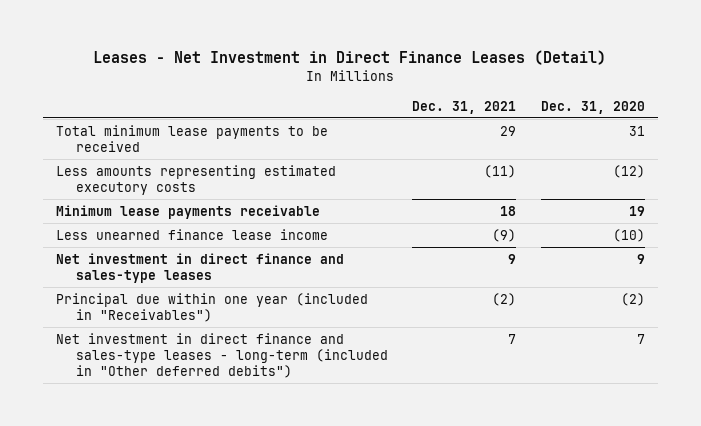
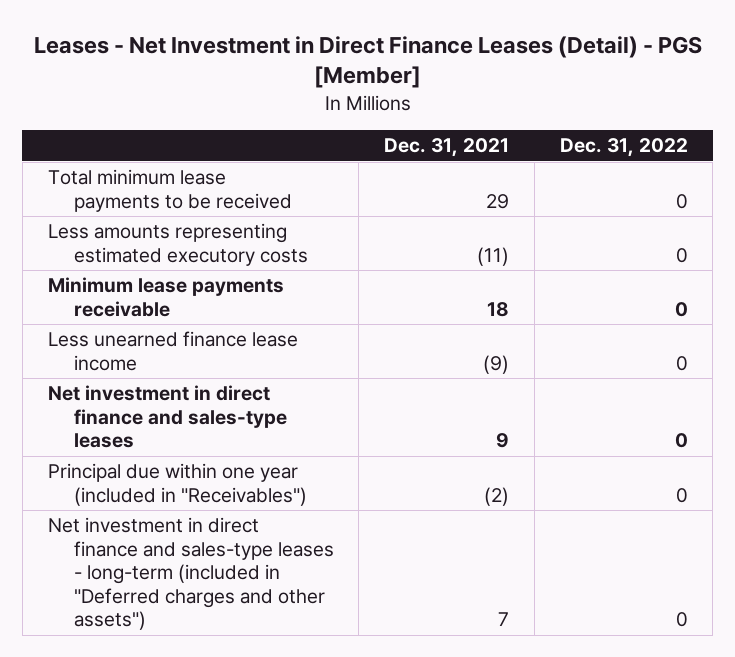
[93,50,607,66] Leases - Net Investment in Direct Finance Leases (Detail) -> [33,35,702,89] Leases - Net Investment in Direct Finance Leases (Detail) - PGS [Member]
[541,100,646,114] Dec. 31, 2020 -> none
none -> [559,138,688,158] Dec. 31, 2022
[55,332,388,378] Net investment in direct finance and sales-type leases - long-term (included in "Other deferred debits") -> [47,517,334,631] Net investment in direct finance and sales-type leases - long-term (included in "Deferred charges and other assets")

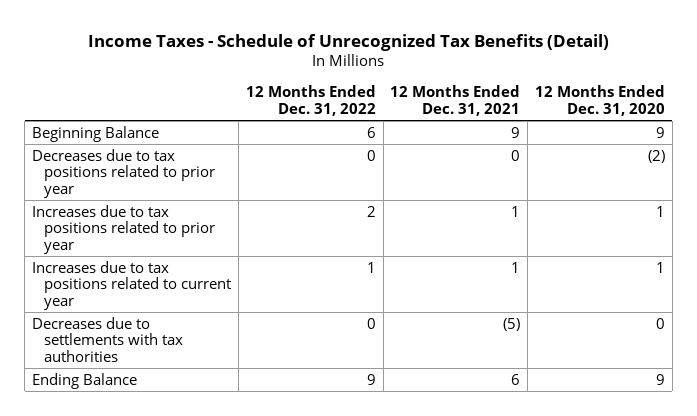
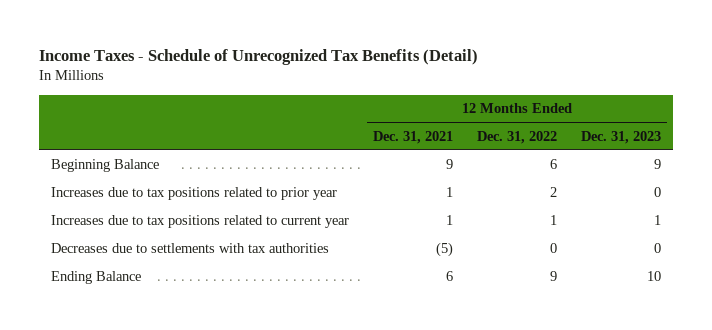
[534,85,665,116] 12 Months Ended Dec. 31, 2020 -> none
none -> [581,130,662,144] Dec. 31, 2023
[31,148,216,198] Decreases due to tax positions related to prior year -> none

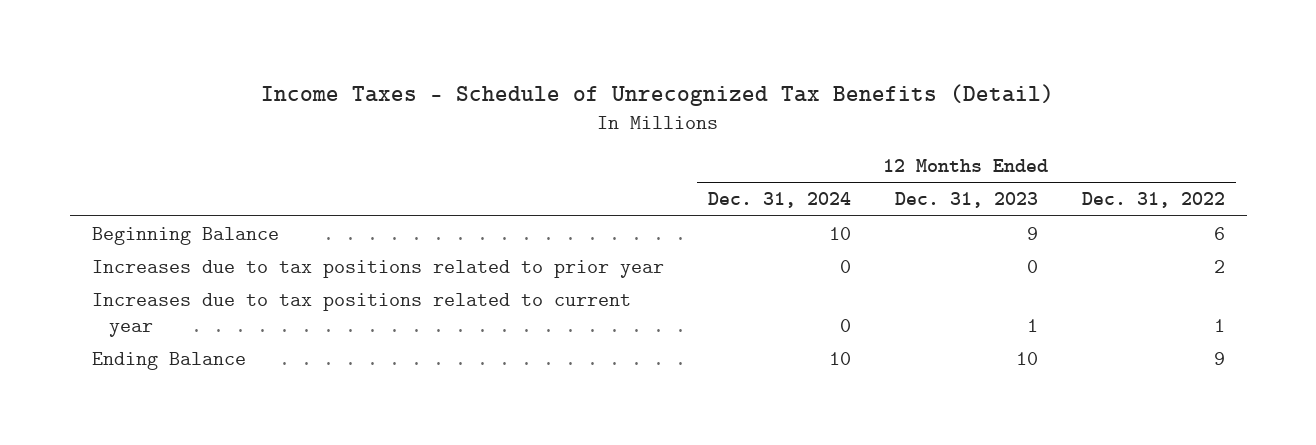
[372,130,453,144] Dec. 31, 2021 -> none
none -> [707,192,851,209] Dec. 31, 2024
[50,243,329,254] Decreases due to settlements with tax authorities -> none

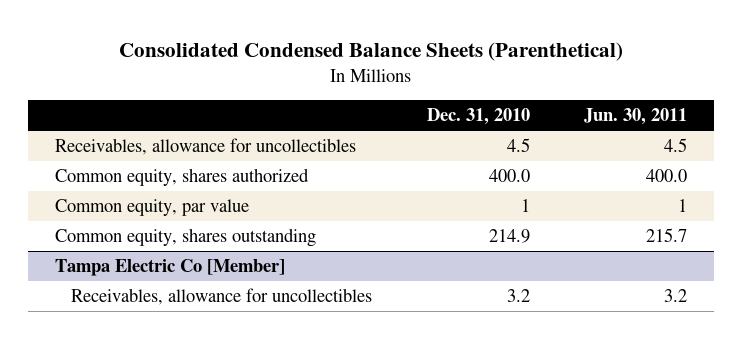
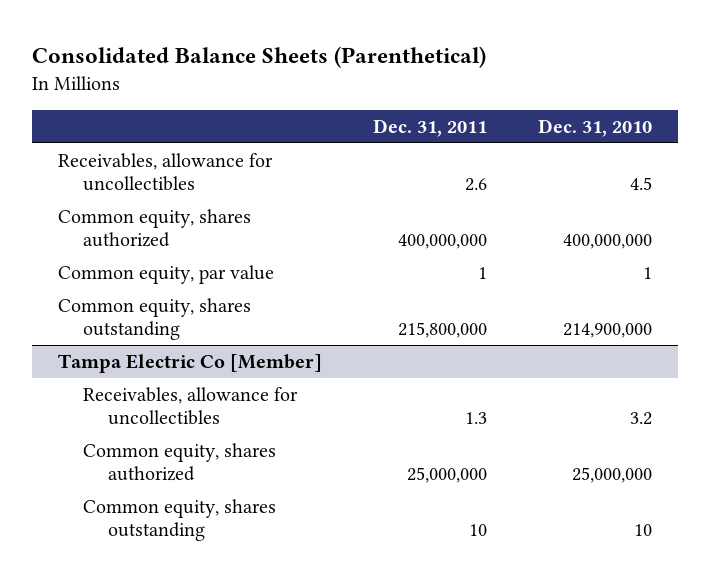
[119,41,624,61] Consolidated Condensed Balance Sheets (Parenthetical) -> [31,45,486,68] Consolidated Balance Sheets (Parenthetical)
[583,108,687,126] Jun. 30, 2011 -> none
none -> [372,118,487,137] Dec. 31, 2011
[488,169,530,183] 400.0 -> [563,233,653,249] 400,000,000
[488,229,530,244] 214.9 -> [563,322,653,338] 214,900,000
none -> [82,442,276,481] Common equity, shares authorized
none -> [82,498,276,541] Common equity, shares outstanding

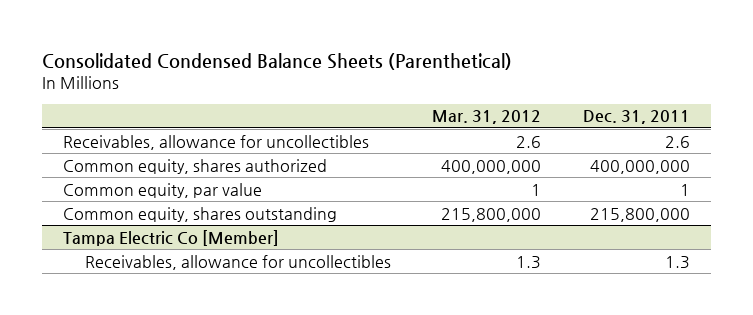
[31,45,486,68] Consolidated Balance Sheets (Parenthetical) -> [42,52,513,70] Consolidated Condensed Balance Sheets (Parenthetical)
[538,118,653,137] Dec. 31, 2010 -> none
none -> [432,110,542,125] Mar. 31, 2012
[82,442,276,481] Common equity, shares authorized -> none
[82,498,276,541] Common equity, shares outstanding -> none

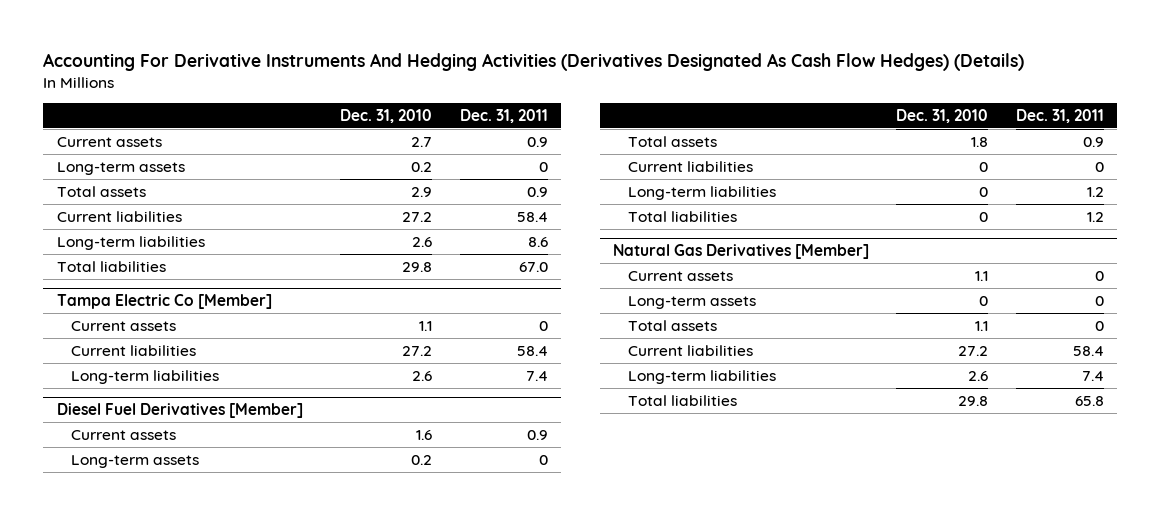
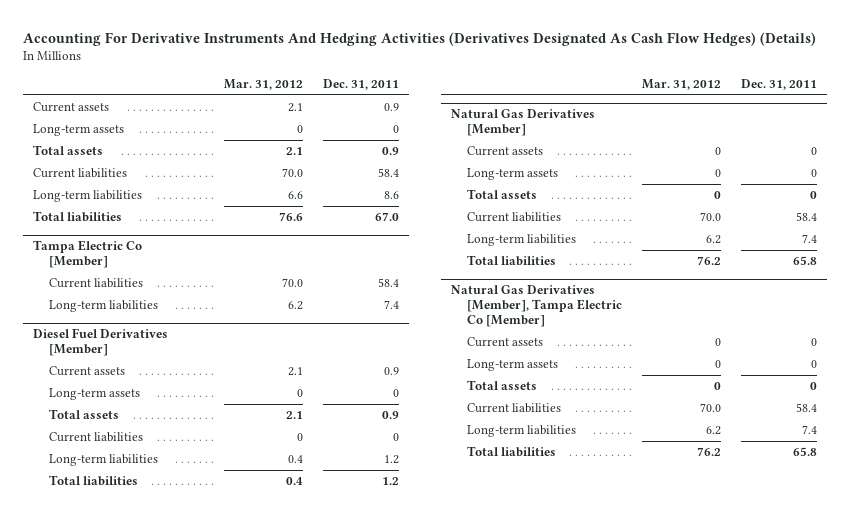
[340,108,433,123] Dec. 31, 2010 -> none
none -> [223,79,303,91] Mar. 31, 2012
[71,320,177,331] Current assets -> none
none -> [451,285,622,328] Natural Gas Derivatives [Member], Tampa Electric Co [Member]
none -> [466,336,543,347] Current assets
none -> [466,358,558,371] Long-term assets
none -> [466,379,537,390] Total assets
none -> [466,402,561,413] Current liabilities
none -> [466,424,576,437] Long-term liabilities
none -> [466,445,556,457] Total liabilities

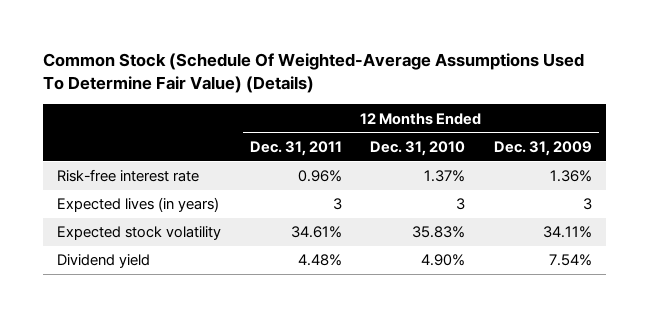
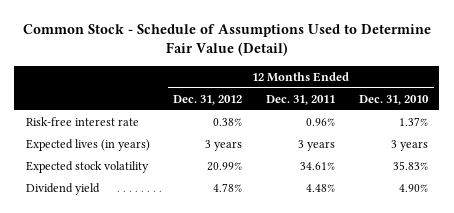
[42,53,584,94] Common Stock (Schedule Of Weighted-Average Assumptions Used To Determine Fair Value) (Details) -> [22,23,431,56] Common Stock - Schedule of Assumptions Used to Determine Fair Value (Detail)
[493,140,592,156] Dec. 31, 2009 -> none
none -> [173,94,243,105] Dec. 31, 2012
[332,198,342,211] 3 -> [298,140,336,152] 3 years
[456,198,466,211] 3 -> [390,140,428,152] 3 years

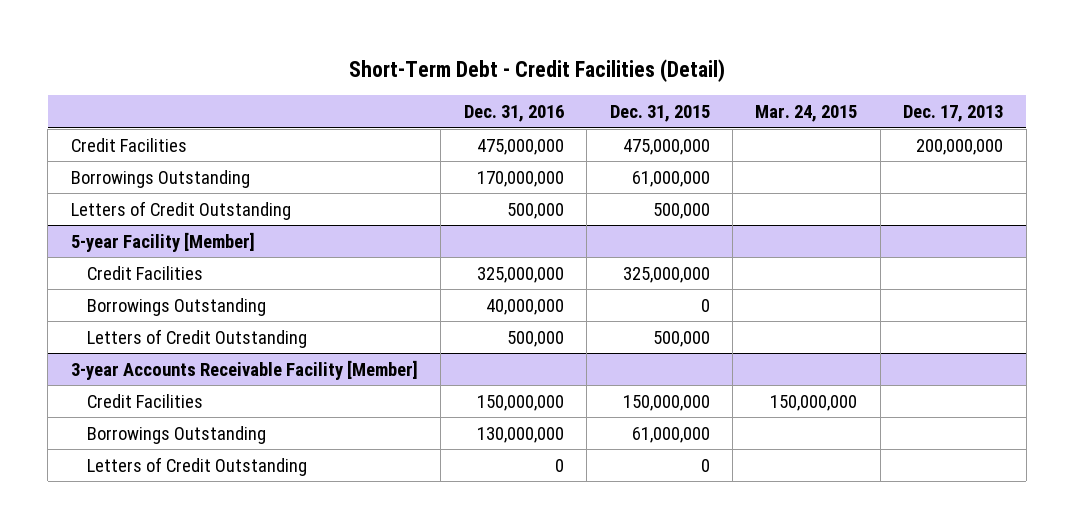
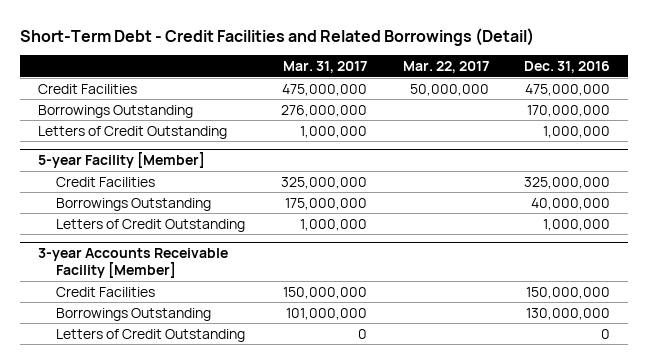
[349,58,726,82] Short-Term Debt - Credit Facilities (Detail) -> [20,27,535,46] Short-Term Debt - Credit Facilities and Related Borrowings (Detail)
[609,105,710,123] Dec. 31, 2015 -> none
[755,105,858,123] Mar. 24, 2015 -> none
[903,105,1004,123] Dec. 17, 2013 -> none
none -> [282,61,367,74] Mar. 31, 2017
none -> [402,61,489,74] Mar. 22, 2017
[506,202,564,219] 500,000 -> [543,125,611,138] 1,000,000
[506,330,564,347] 500,000 -> [543,218,611,231] 1,000,000

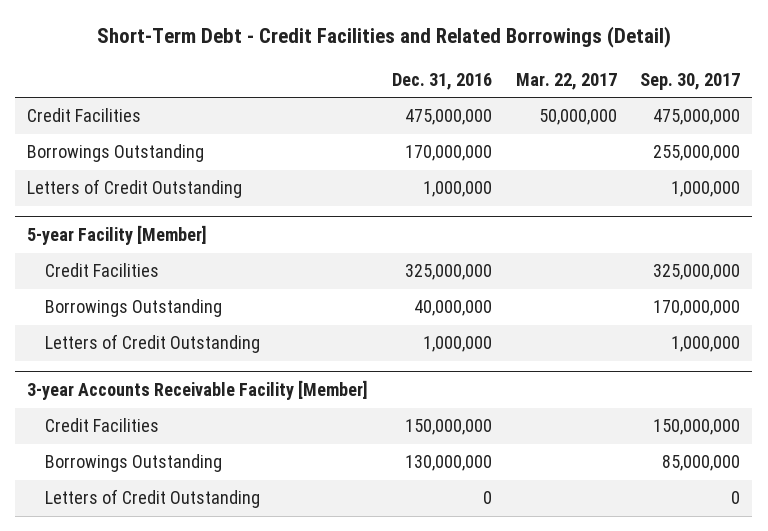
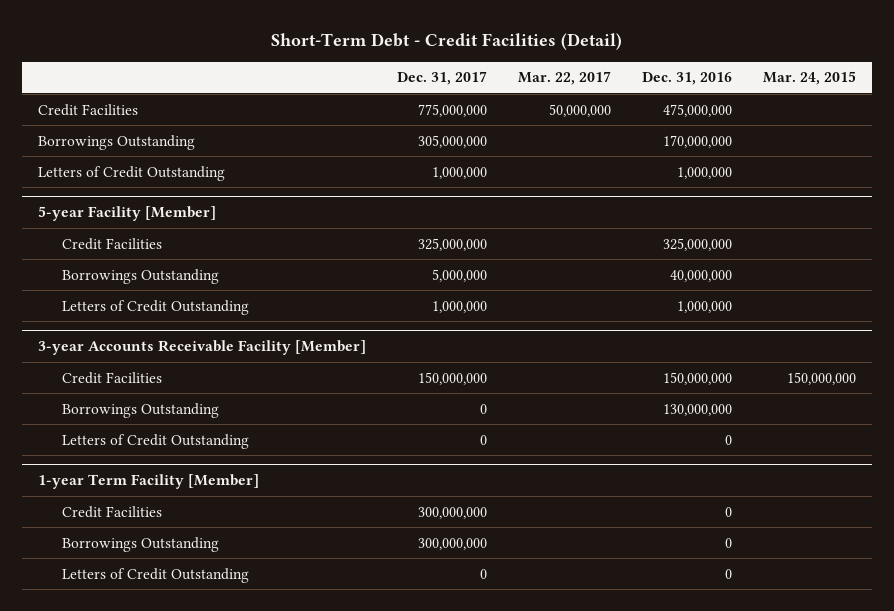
[96,26,671,49] Short-Term Debt - Credit Facilities and Related Borrowings (Detail) -> [271,33,623,51] Short-Term Debt - Credit Facilities (Detail)
[640,72,741,90] Sep. 30, 2017 -> none
none -> [397,71,488,86] Dec. 31, 2017
none -> [763,71,857,86] Mar. 24, 2015
none -> [37,474,259,490] 1-year Term Facility [Member]
none -> [61,505,162,518] Credit Facilities
none -> [61,536,219,552] Borrowings Outstanding
none -> [61,567,249,583] Letters of Credit Outstanding

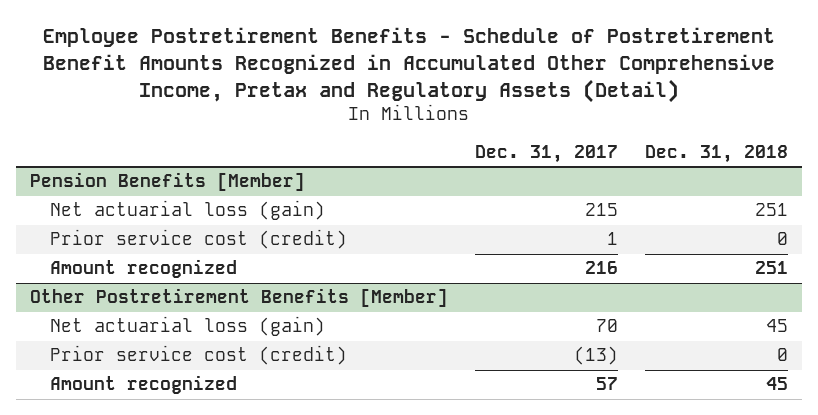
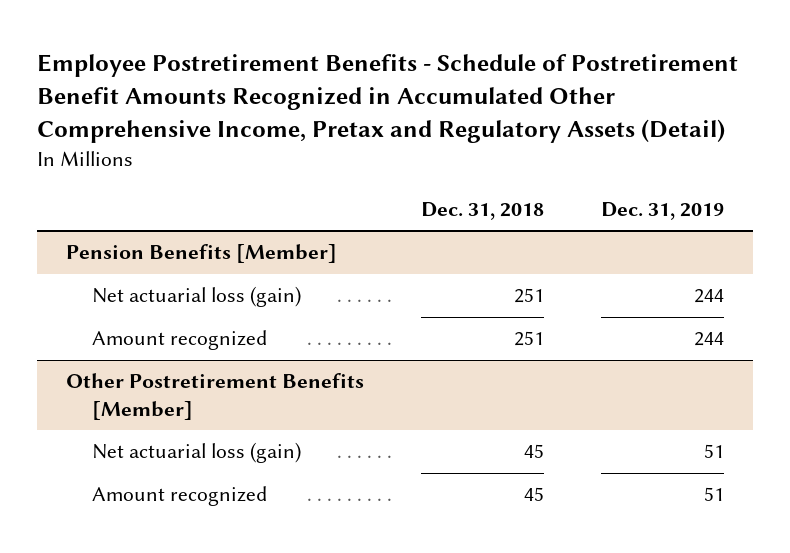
[475,145,619,164] Dec. 31, 2017 -> none
none -> [600,202,724,221] Dec. 31, 2019
[49,229,347,250] Prior service cost (credit) -> none
[49,345,347,366] Prior service cost (credit) -> none

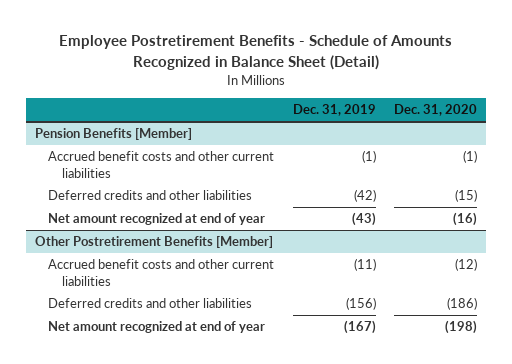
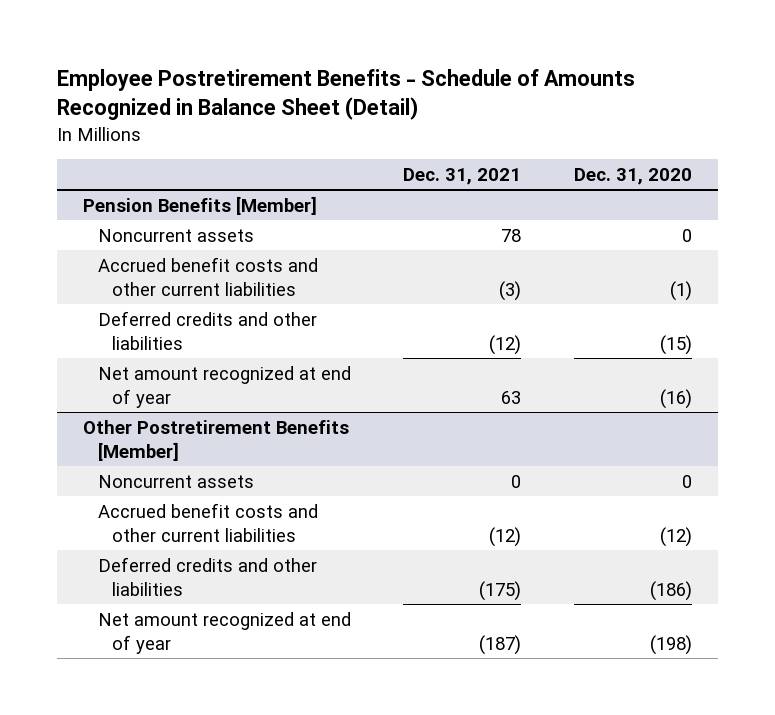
[292,104,376,117] Dec. 31, 2019 -> none
none -> [403,167,522,185] Dec. 31, 2021
none -> [97,228,254,242] Noncurrent assets
none -> [97,474,254,488] Noncurrent assets

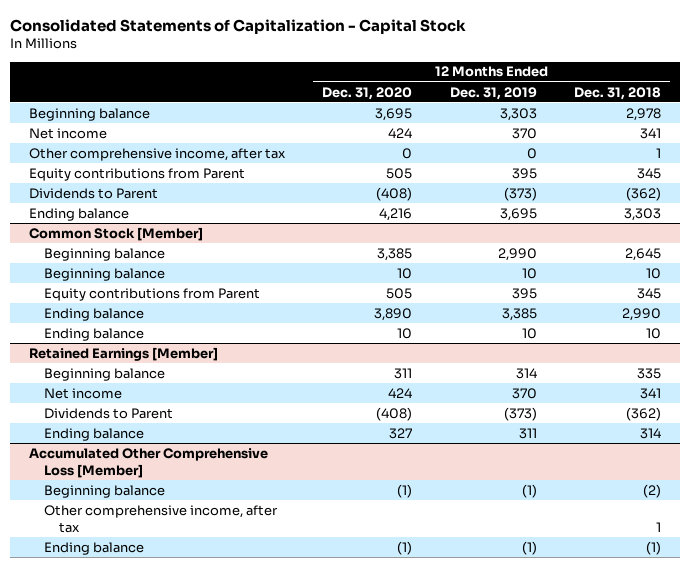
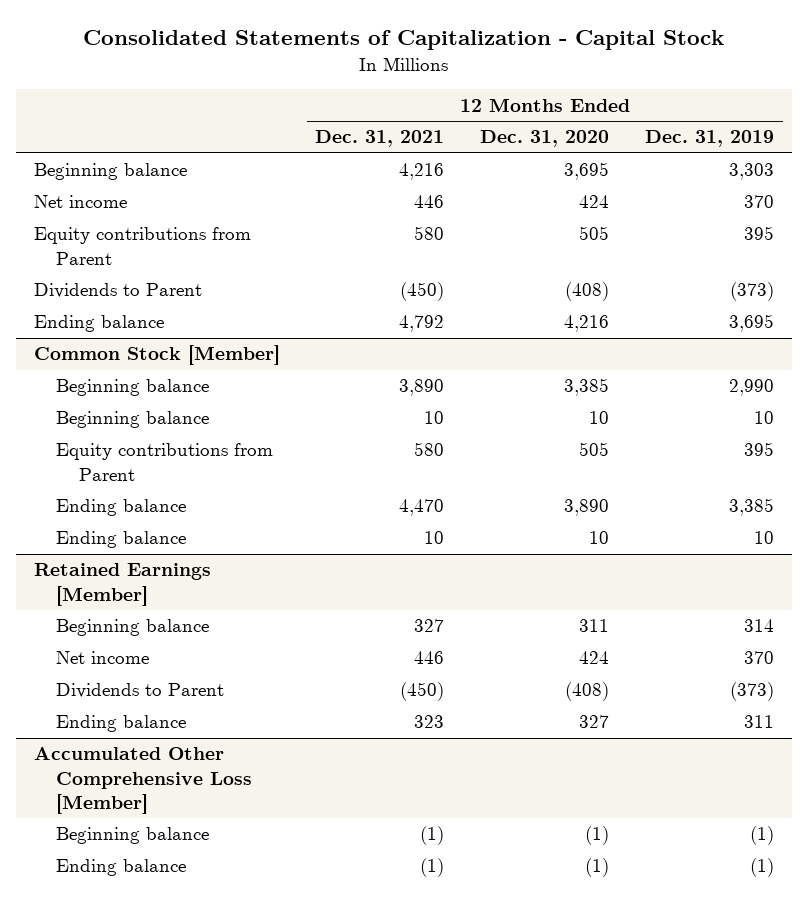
[573,86,661,100] Dec. 31, 2018 -> none
none -> [315,130,445,148] Dec. 31, 2021
[29,147,287,161] Other comprehensive income, after tax -> none
[43,504,278,533] Other comprehensive income, after tax -> none

